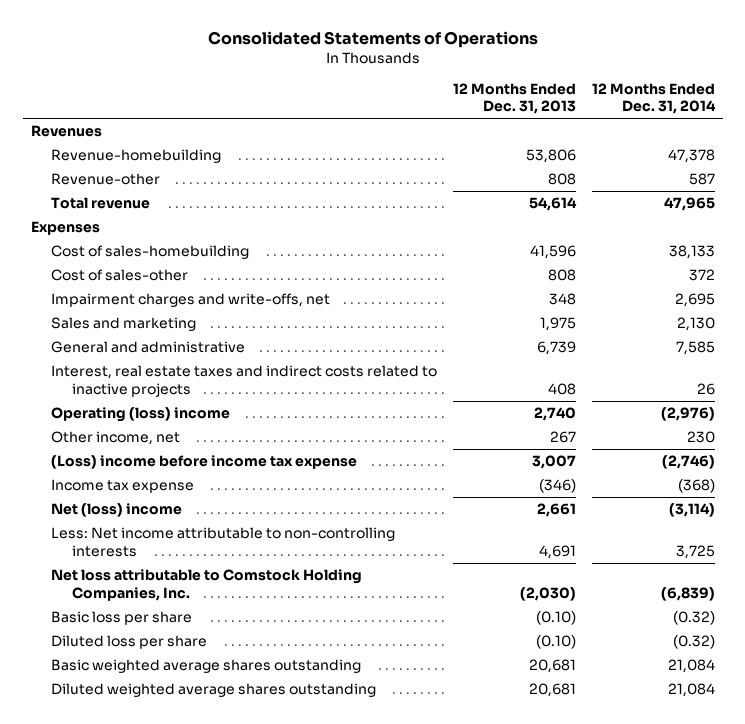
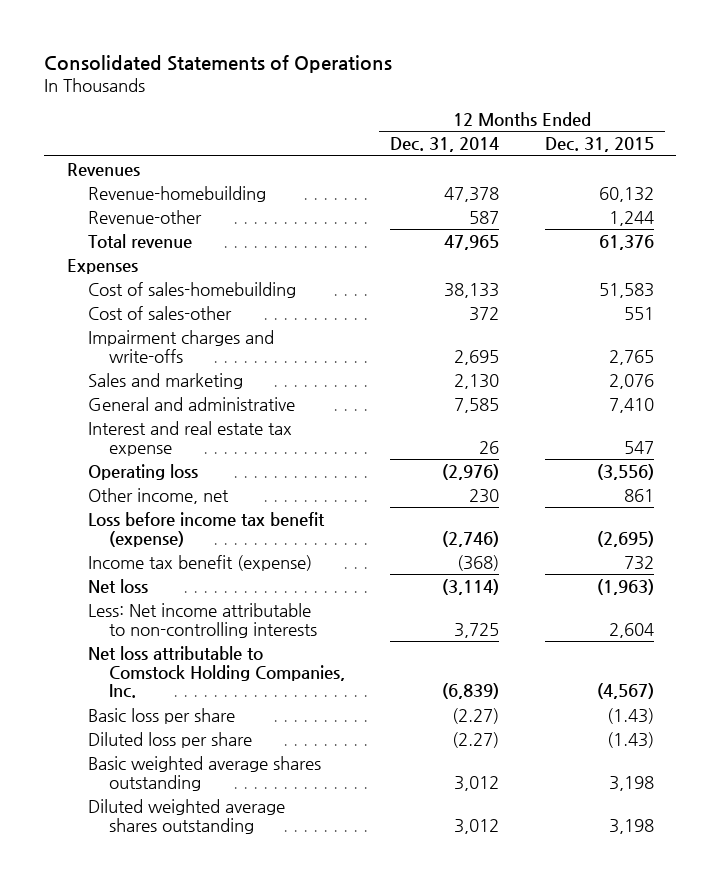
[453,82,577,115] 12 Months Ended Dec. 31, 2013 -> none
none -> [544,137,654,153] Dec. 31, 2015
[51,293,331,308] Impairment charges and write-offs, net -> [87,329,274,363] Impairment charges and write-offs
[51,365,438,397] Interest, real estate taxes and indirect costs related to inactive projects -> none
none -> [87,420,292,456] Interest and real estate tax expense
[51,407,231,423] Operating (loss) income -> [87,463,198,480] Operating loss
[51,455,358,470] (Loss) income before income tax expense -> [87,511,325,547] Loss before income tax benefit (expense)
[51,479,195,494] Income tax expense -> [87,554,312,571] Income tax benefit (expense)
[51,503,183,518] Net (loss) income -> [87,578,148,593] Net loss
[672,611,715,626] (0.32) -> [452,707,500,724] (2.27)
[672,635,715,650] (0.32) -> [452,731,500,748] (2.27)
[667,659,715,674] 21,084 -> [454,775,500,791] 3,012
[667,683,715,698] 21,084 -> [454,818,500,834] 3,012

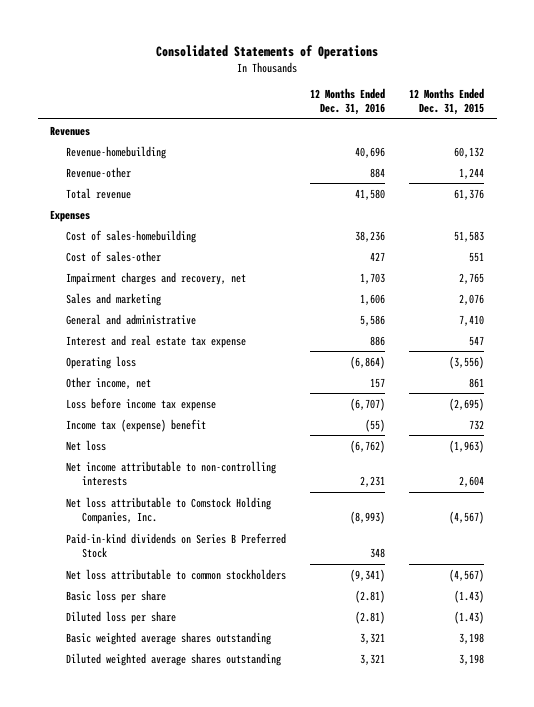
[390,137,500,153] Dec. 31, 2014 -> none
none -> [310,88,386,116] 12 Months Ended Dec. 31, 2016
[87,329,274,363] Impairment charges and write-offs -> [66,271,247,285] Impairment charges and recovery, net
[87,511,325,547] Loss before income tax benefit (expense) -> [66,397,217,411] Loss before income tax expense
[87,554,312,571] Income tax benefit (expense) -> [66,418,207,432] Income tax (expense) benefit
[87,602,317,638] Less: Net income attributable to non-controlling interests -> [66,460,277,487] Net income attributable to non-controlling interests
none -> [66,532,287,559] Paid-in-kind dividends on Series B Preferred Stock
none -> [66,568,287,580] Net loss attributable to common stockholders

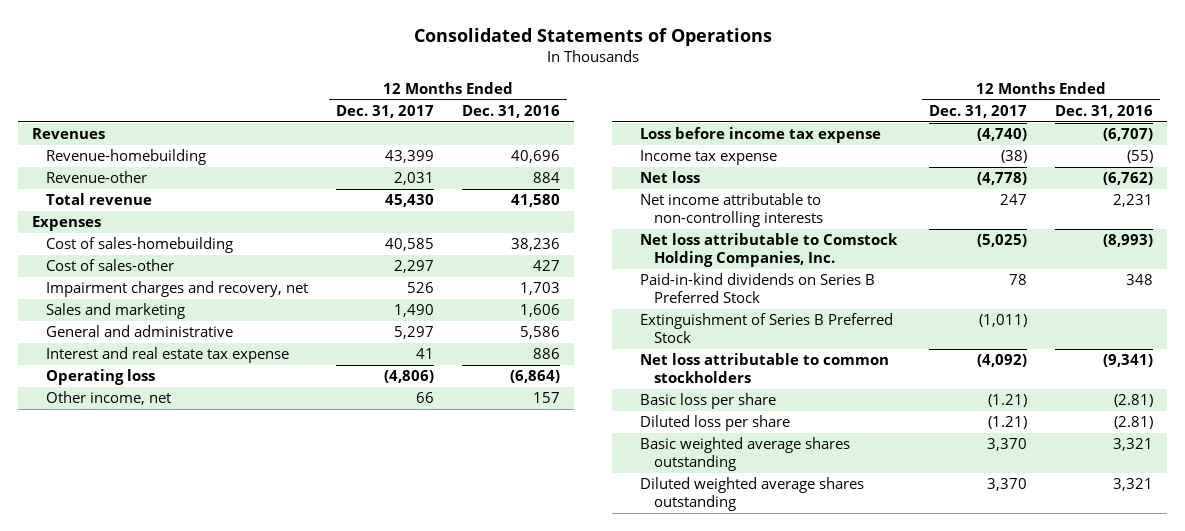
[409,88,485,116] 12 Months Ended Dec. 31, 2015 -> none
none -> [336,104,435,118] Dec. 31, 2017
[66,418,207,432] Income tax (expense) benefit -> [639,150,777,166] Income tax expense
none -> [639,313,893,343] Extinguishment of Series B Preferred Stock

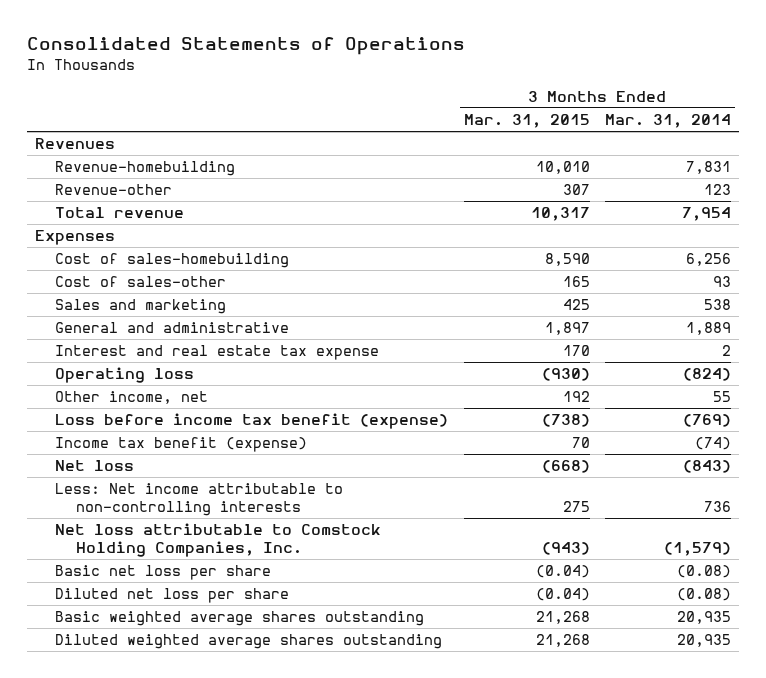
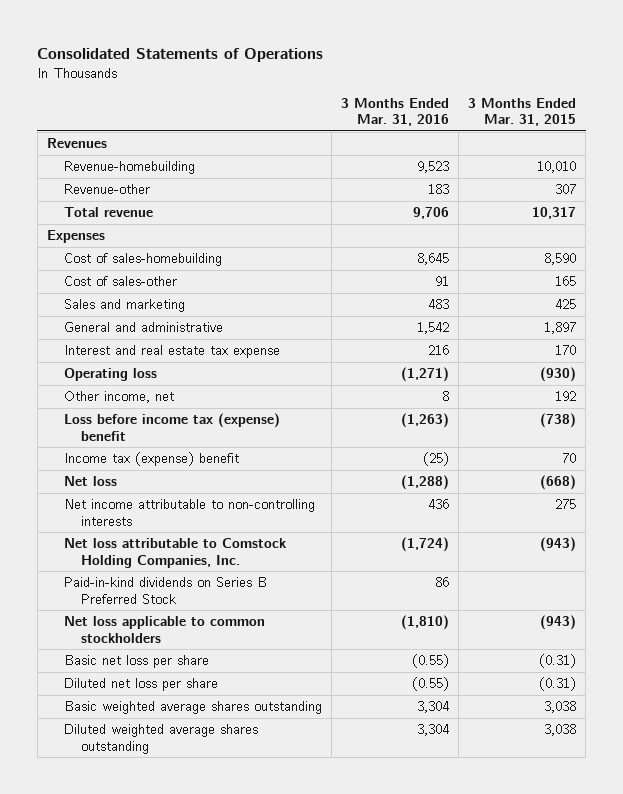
[604,113,731,128] Mar. 31, 2014 -> none
none -> [341,98,450,127] 3 Months Ended Mar. 31, 2016
[55,413,449,430] Loss before income tax benefit (expense) -> [64,413,281,441] Loss before income tax (expense) benefit
[55,437,308,453] Income tax benefit (expense) -> [64,452,240,467] Income tax (expense) benefit
[55,483,344,516] Less: Net income attributable to non-controlling interests -> [64,499,316,526] Net income attributable to non-controlling interests
none -> [64,577,268,604] Paid-in-kind dividends on Series B Preferred Stock
none -> [64,616,266,643] Net loss applicable to common stockholders
[535,565,590,579] (0.04) -> [539,654,577,669] (0.31)
[535,588,590,602] (0.04) -> [539,677,577,692] (0.31)
[535,611,590,625] 21,268 -> [544,701,577,714] 3,038
[535,634,590,648] 21,268 -> [544,724,577,737] 3,038

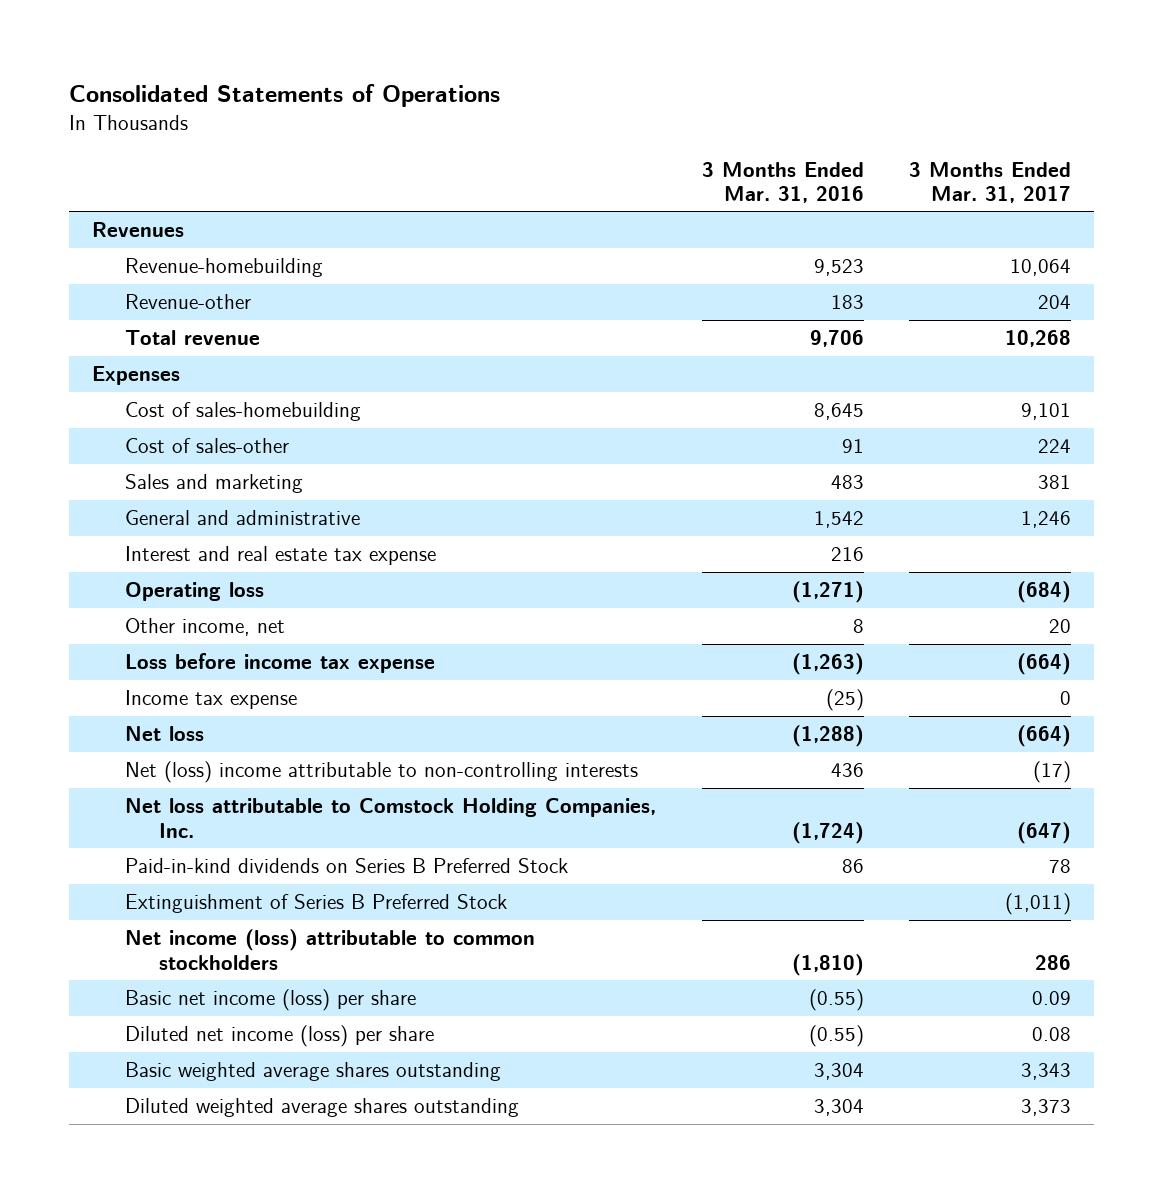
[468,98,577,127] 3 Months Ended Mar. 31, 2015 -> none
none -> [909,161,1072,204] 3 Months Ended Mar. 31, 2017
[64,413,281,441] Loss before income tax (expense) benefit -> [125,653,436,674] Loss before income tax expense
[64,452,240,467] Income tax (expense) benefit -> [125,690,298,710] Income tax expense
[64,499,316,526] Net income attributable to non-controlling interests -> [125,761,639,784] Net (loss) income attributable to non-controlling interests
none -> [125,894,508,914] Extinguishment of Series B Preferred Stock
[64,616,266,643] Net loss applicable to common stockholders -> [125,929,536,970] Net income (loss) attributable to common stockholders
[64,655,210,669] Basic net loss per share -> [125,989,417,1012] Basic net income (loss) per share
[64,678,219,692] Diluted net loss per share -> [125,1025,435,1048] Diluted net income (loss) per share

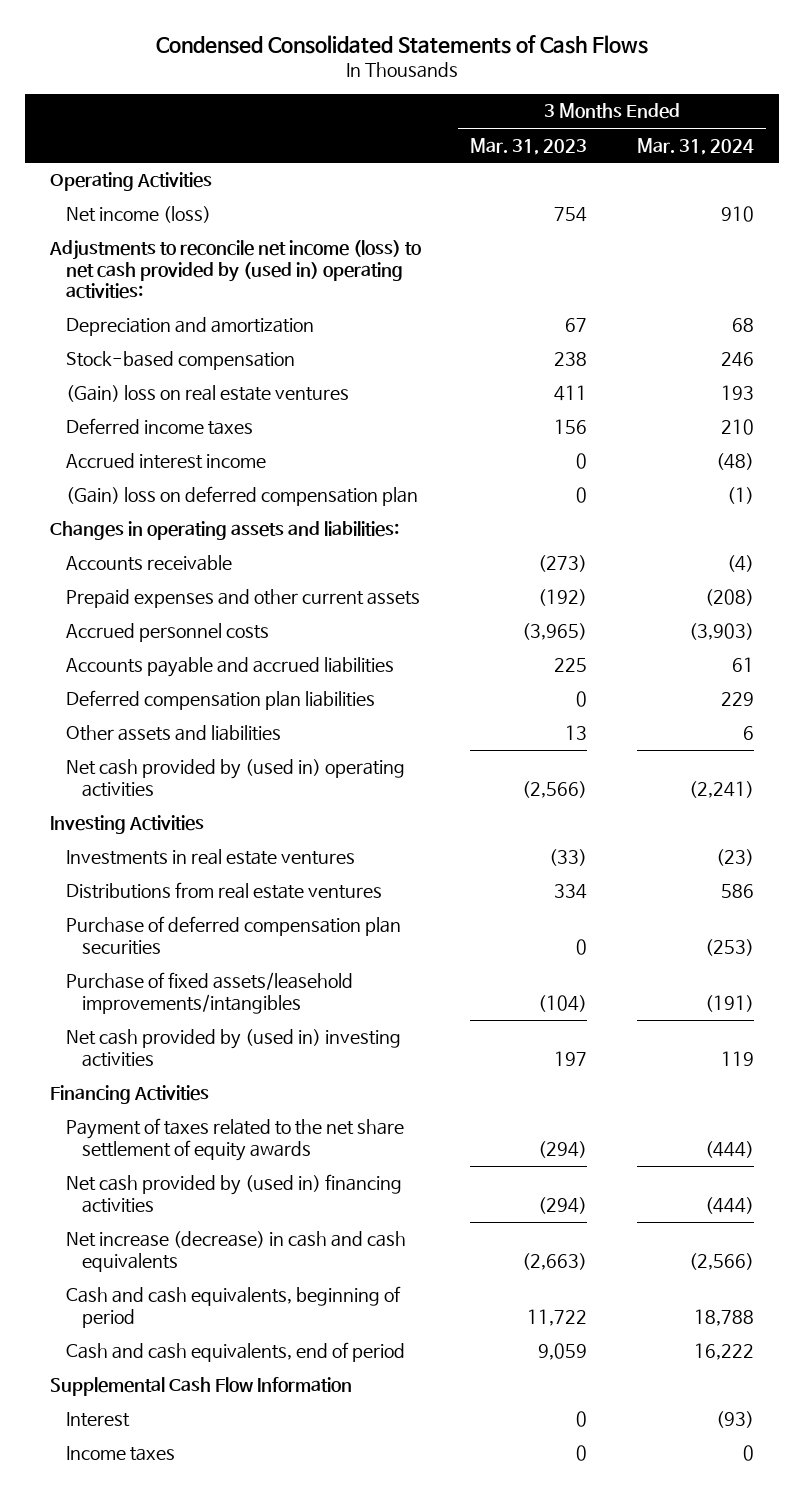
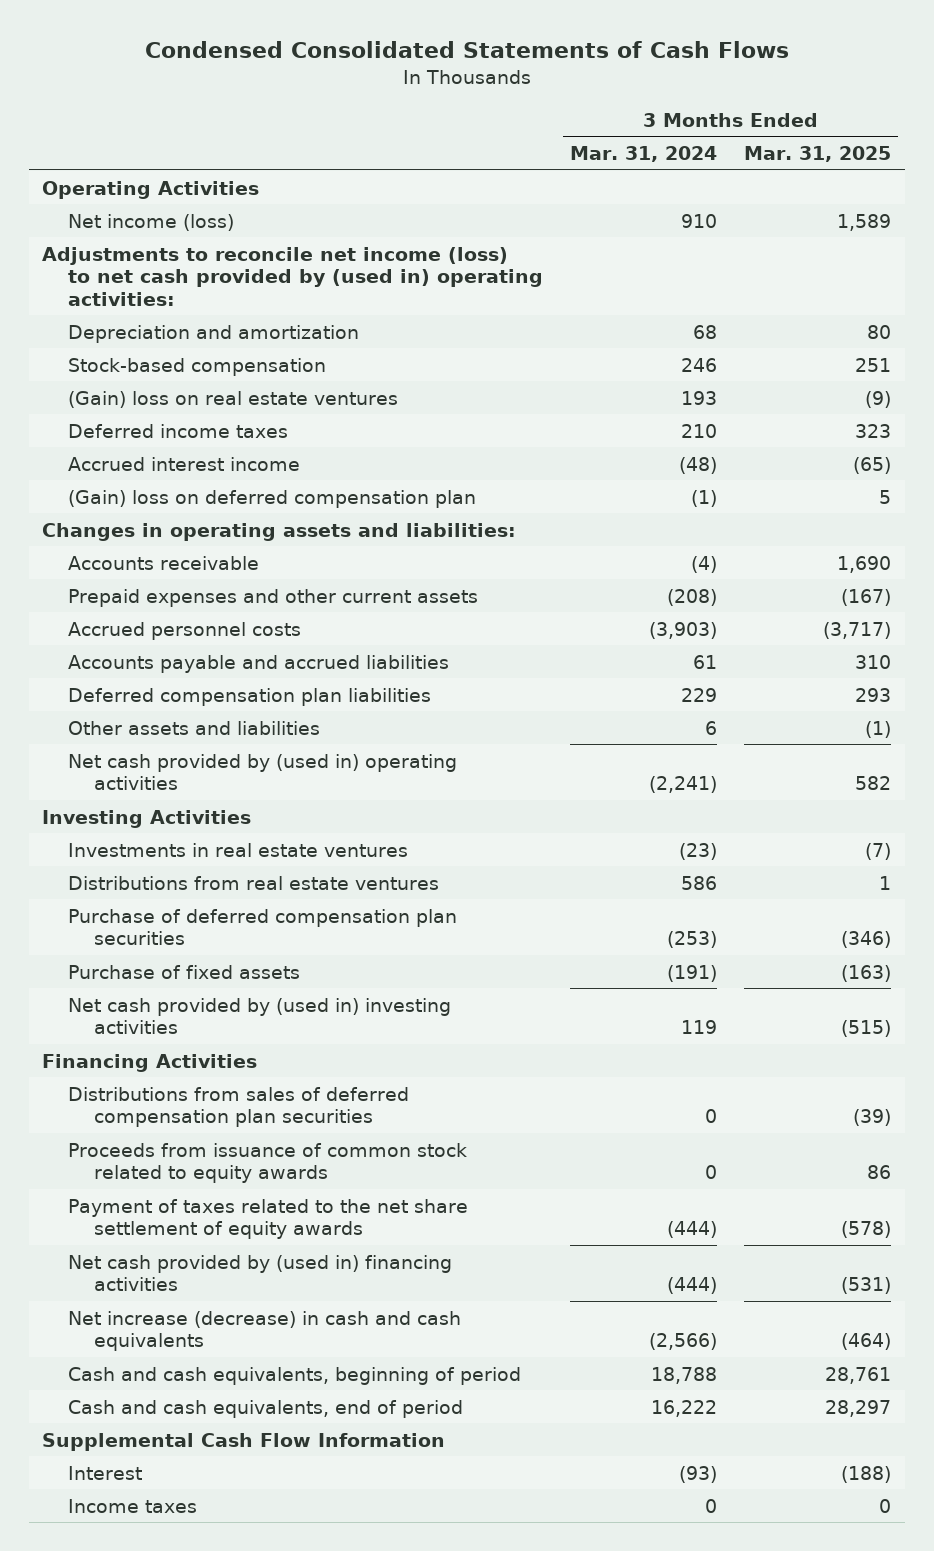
[470,137,588,155] Mar. 31, 2023 -> none
none -> [744,145,892,162] Mar. 31, 2025
[66,972,354,1014] Purchase of fixed assets/leasehold improvements/intangibles -> [67,964,300,979] Purchase of fixed assets
none -> [67,1086,409,1128] Distributions from sales of deferred compensation plan securities
none -> [67,1142,467,1184] Proceeds from issuance of common stock related to equity awards

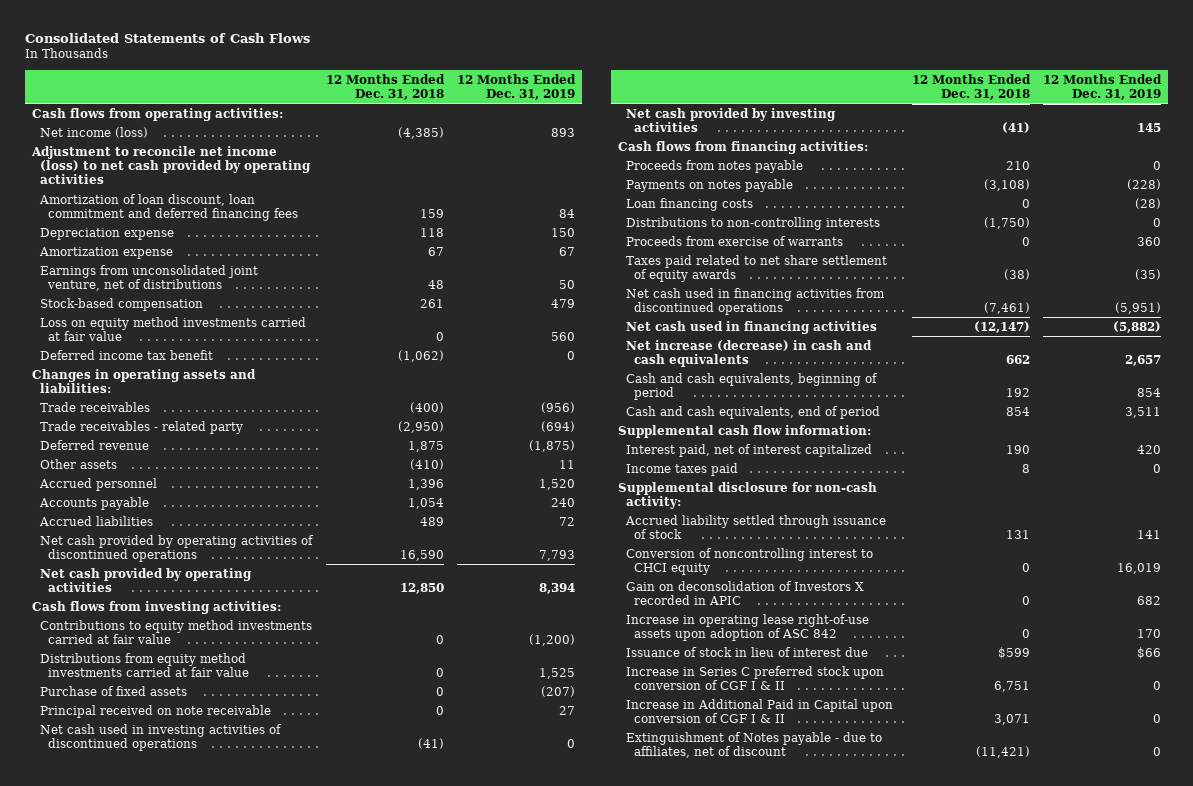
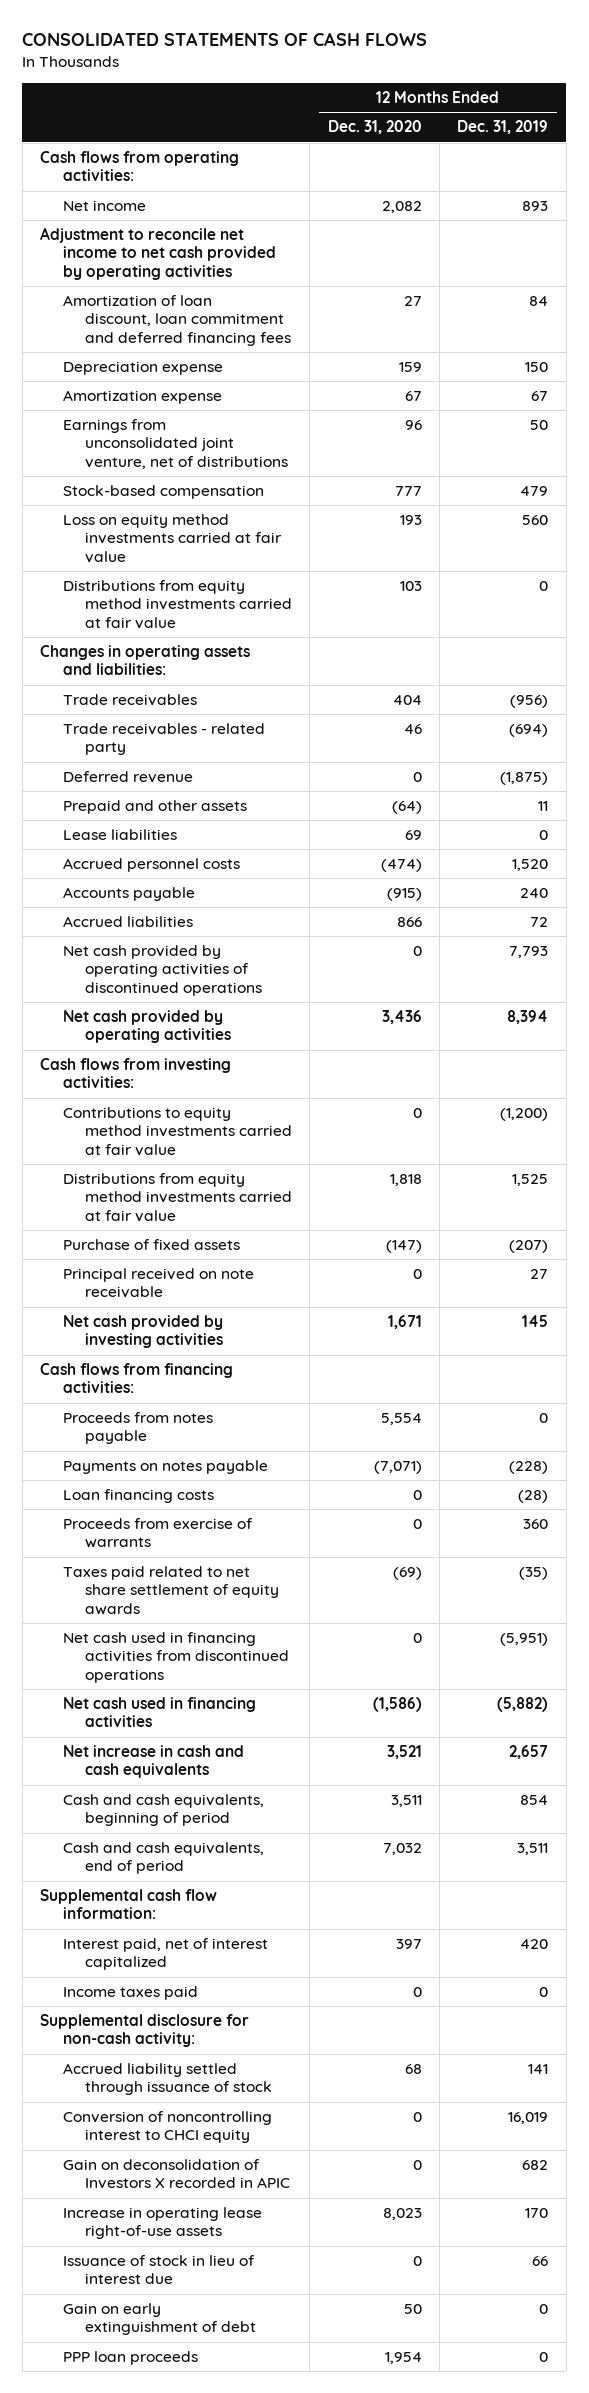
[24,32,310,43] Consolidated Statements of Cash Flows -> [22,32,428,47] CONSOLIDATED STATEMENTS OF CASH FLOWS
[325,73,445,100] 12 Months Ended Dec. 31, 2018 -> none
none -> [327,120,422,135] Dec. 31, 2020
[39,126,148,138] Net income (loss) -> [62,200,146,212] Net income
[30,145,311,185] Adjustment to reconcile net income (loss) to net cash provided by operating activities -> [40,227,276,280] Adjustment to reconcile net income to net cash provided by operating activities
[39,349,213,360] Deferred income tax benefit -> none
none -> [62,580,293,629] Distributions from equity method investments carried at fair value
[39,458,117,469] Other assets -> [62,800,247,815] Prepaid and other assets
none -> [62,829,177,841] Lease liabilities
[38,477,157,491] Accrued personnel -> [62,858,240,873] Accrued personnel costs
[39,723,282,752] Net cash used in investing activities of discontinued operations -> none
[625,216,880,230] Distributions to non-controlling interests -> none
[625,339,872,368] Net increase (decrease) in cash and cash equivalents -> [62,1745,244,1779] Net increase in cash and cash equivalents
[625,665,884,691] Increase in Series C preferred stock upon conversion of CGF I & II -> none
[625,698,893,724] Increase in Additional Paid in Capital upon conversion of CGF I & II -> none
[625,731,882,759] Extinguishment of Notes payable - due to affiliates, net of discount -> none
[625,613,869,642] Increase in operating lease right-of-use assets upon adoption of ASC 842 -> [62,2207,262,2240] Increase in operating lease right-of-use assets
[1137,646,1162,659] $66 -> [532,2256,549,2267] 66
none -> [62,2303,257,2336] Gain on early extinguishment of debt
none -> [62,2351,198,2366] PPP loan proceeds

